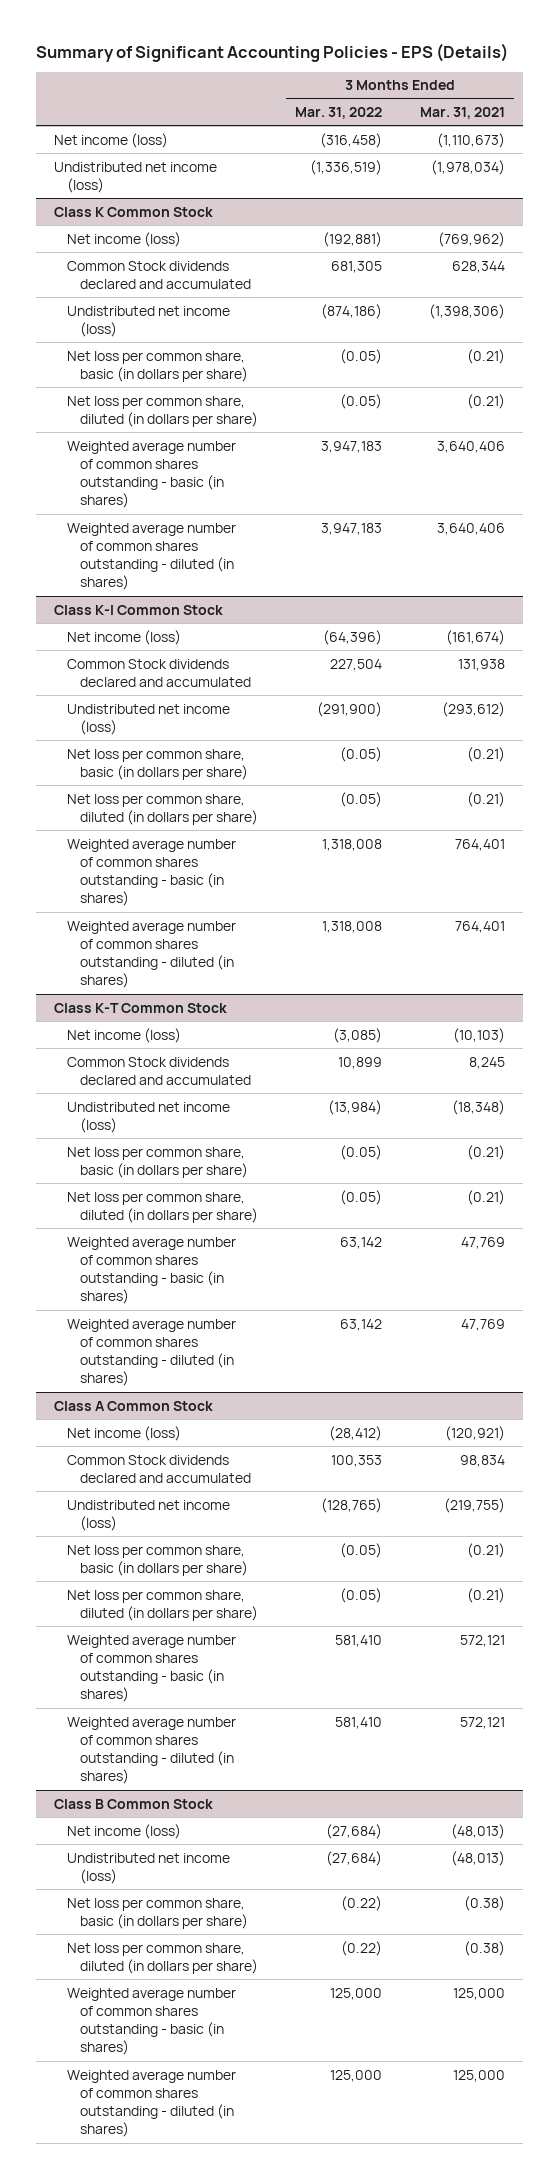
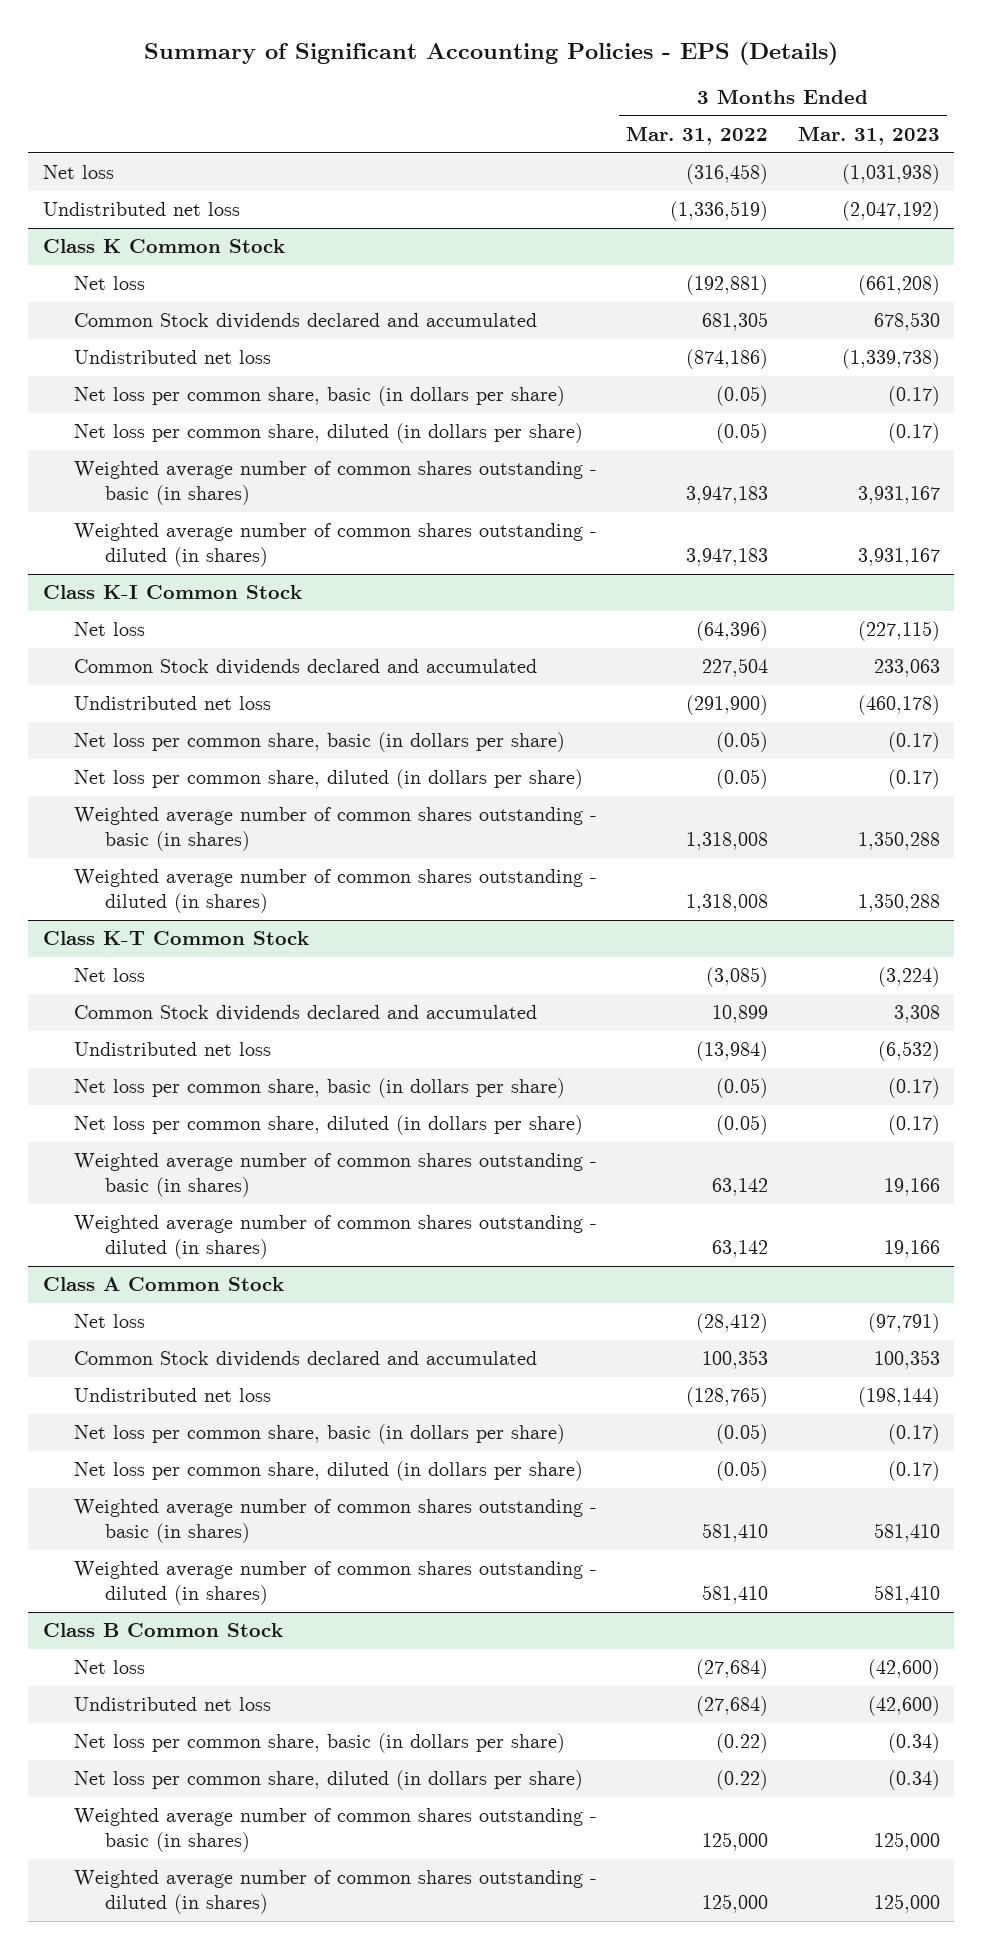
[419,107,505,120] Mar. 31, 2021 -> none
none -> [797,125,940,145] Mar. 31, 2023
[54,132,169,148] Net income (loss) -> [42,165,114,180] Net loss
[54,161,218,193] Undistributed net income (loss) -> [42,202,240,217] Undistributed net loss
[66,231,181,247] Net income (loss) -> [74,276,146,291] Net loss
[66,305,230,337] Undistributed net income (loss) -> [74,350,272,365] Undistributed net loss
[66,629,181,645] Net income (loss) -> [74,622,146,637] Net loss
[66,703,230,735] Undistributed net income (loss) -> [74,696,272,711] Undistributed net loss
[66,1027,181,1043] Net income (loss) -> [74,968,146,983] Net loss
[66,1101,230,1133] Undistributed net income (loss) -> [74,1042,272,1057] Undistributed net loss
[66,1425,181,1441] Net income (loss) -> [74,1314,146,1329] Net loss
[66,1499,230,1531] Undistributed net income (loss) -> [74,1388,272,1403] Undistributed net loss
[66,1823,181,1839] Net income (loss) -> [74,1660,146,1675] Net loss
[66,1852,230,1884] Undistributed net income (loss) -> [74,1697,272,1712] Undistributed net loss

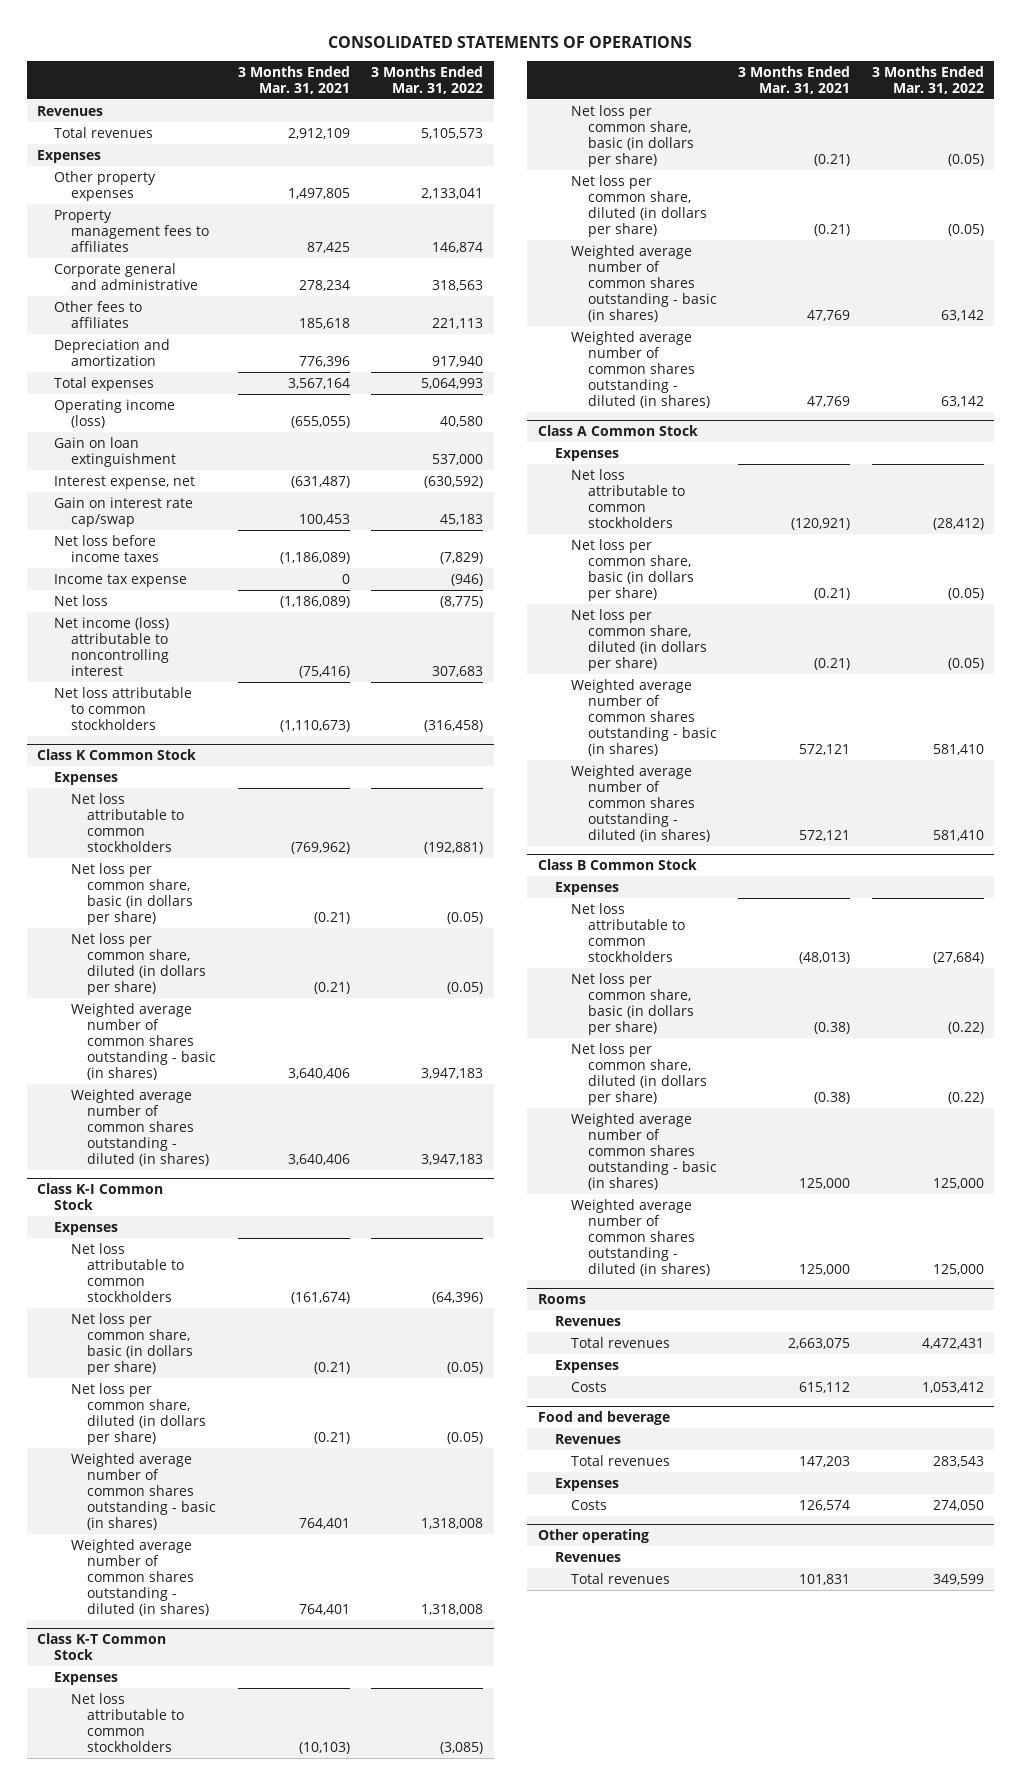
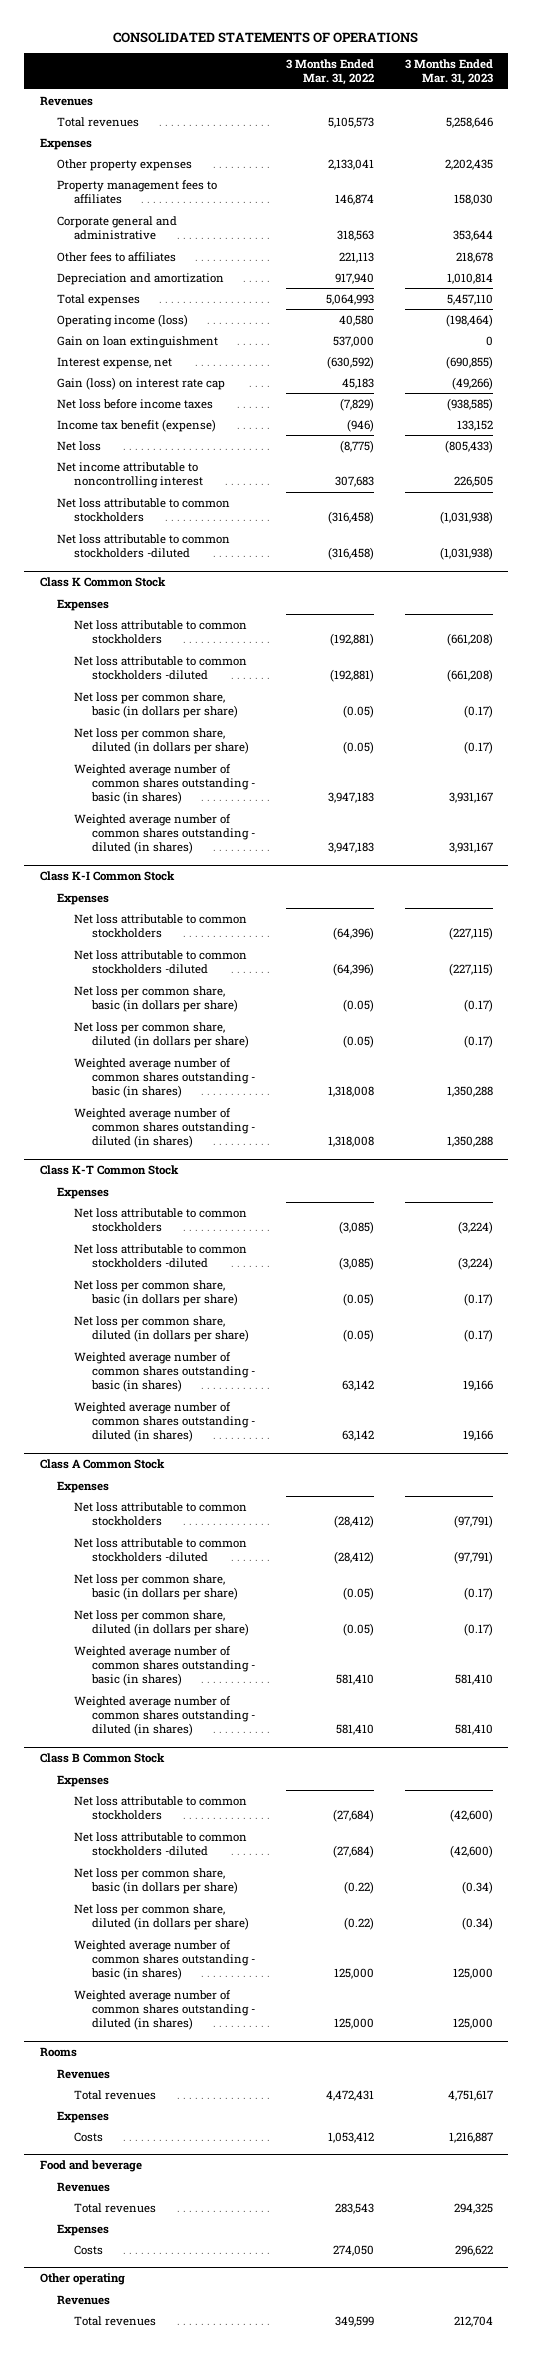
[237,65,350,94] 3 Months Ended Mar. 31, 2021 -> none
none -> [404,58,493,86] 3 Months Ended Mar. 31, 2023
[54,496,194,527] Gain on interest rate cap/swap -> [57,376,226,390] Gain (loss) on interest rate cap
[54,573,188,587] Income tax expense -> [57,418,217,432] Income tax benefit (expense)
[54,616,170,676] Net income (loss) attributable to noncontrolling interest -> [57,461,204,489] Net income attributable to noncontrolling interest
none -> [57,533,231,559] Net loss attributable to common stockholders -diluted
none -> [74,655,248,681] Net loss attributable to common stockholders -diluted
none -> [74,949,248,975] Net loss attributable to common stockholders -diluted
none -> [74,1243,248,1269] Net loss attributable to common stockholders -diluted
none -> [74,1537,248,1563] Net loss attributable to common stockholders -diluted
none -> [74,1831,248,1857] Net loss attributable to common stockholders -diluted

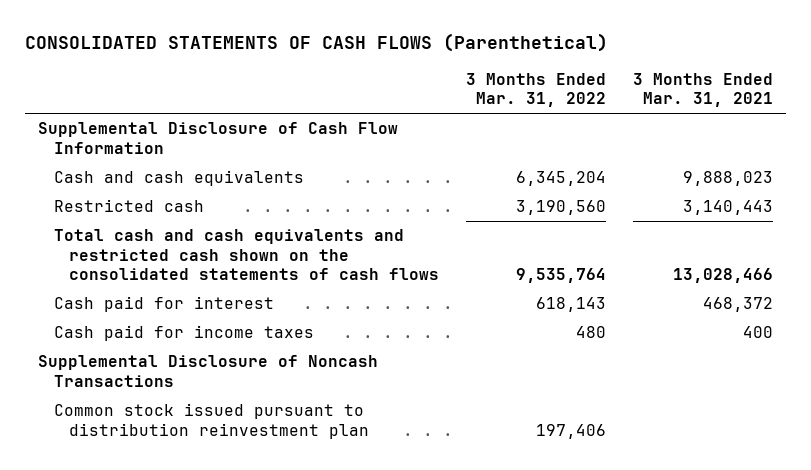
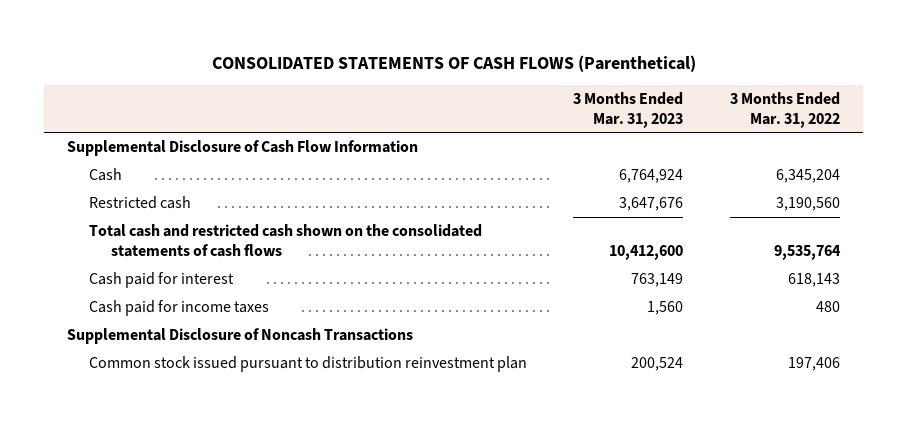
[632,72,773,108] 3 Months Ended Mar. 31, 2021 -> none
none -> [573,91,684,128] 3 Months Ended Mar. 31, 2023
[53,170,304,187] Cash and cash equivalents -> [89,168,123,182] Cash
[53,229,440,281] Total cash and cash equivalents and restricted cash shown on the consolidated statements of cash flows -> [89,224,483,257] Total cash and restricted cash shown on the consolidated statements of cash flows

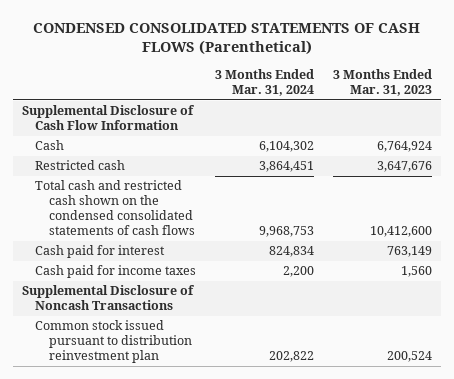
[211,54,696,72] CONSOLIDATED STATEMENTS OF CASH FLOWS (Parenthetical) -> [33,22,421,56] CONDENSED CONSOLIDATED STATEMENTS OF CASH FLOWS (Parenthetical)
[729,91,840,128] 3 Months Ended Mar. 31, 2022 -> none
none -> [215,69,315,97] 3 Months Ended Mar. 31, 2024
[89,224,483,257] Total cash and restricted cash shown on the consolidated statements of cash flows -> [35,180,195,236] Total cash and restricted cash shown on the condensed consolidated statements of cash flows

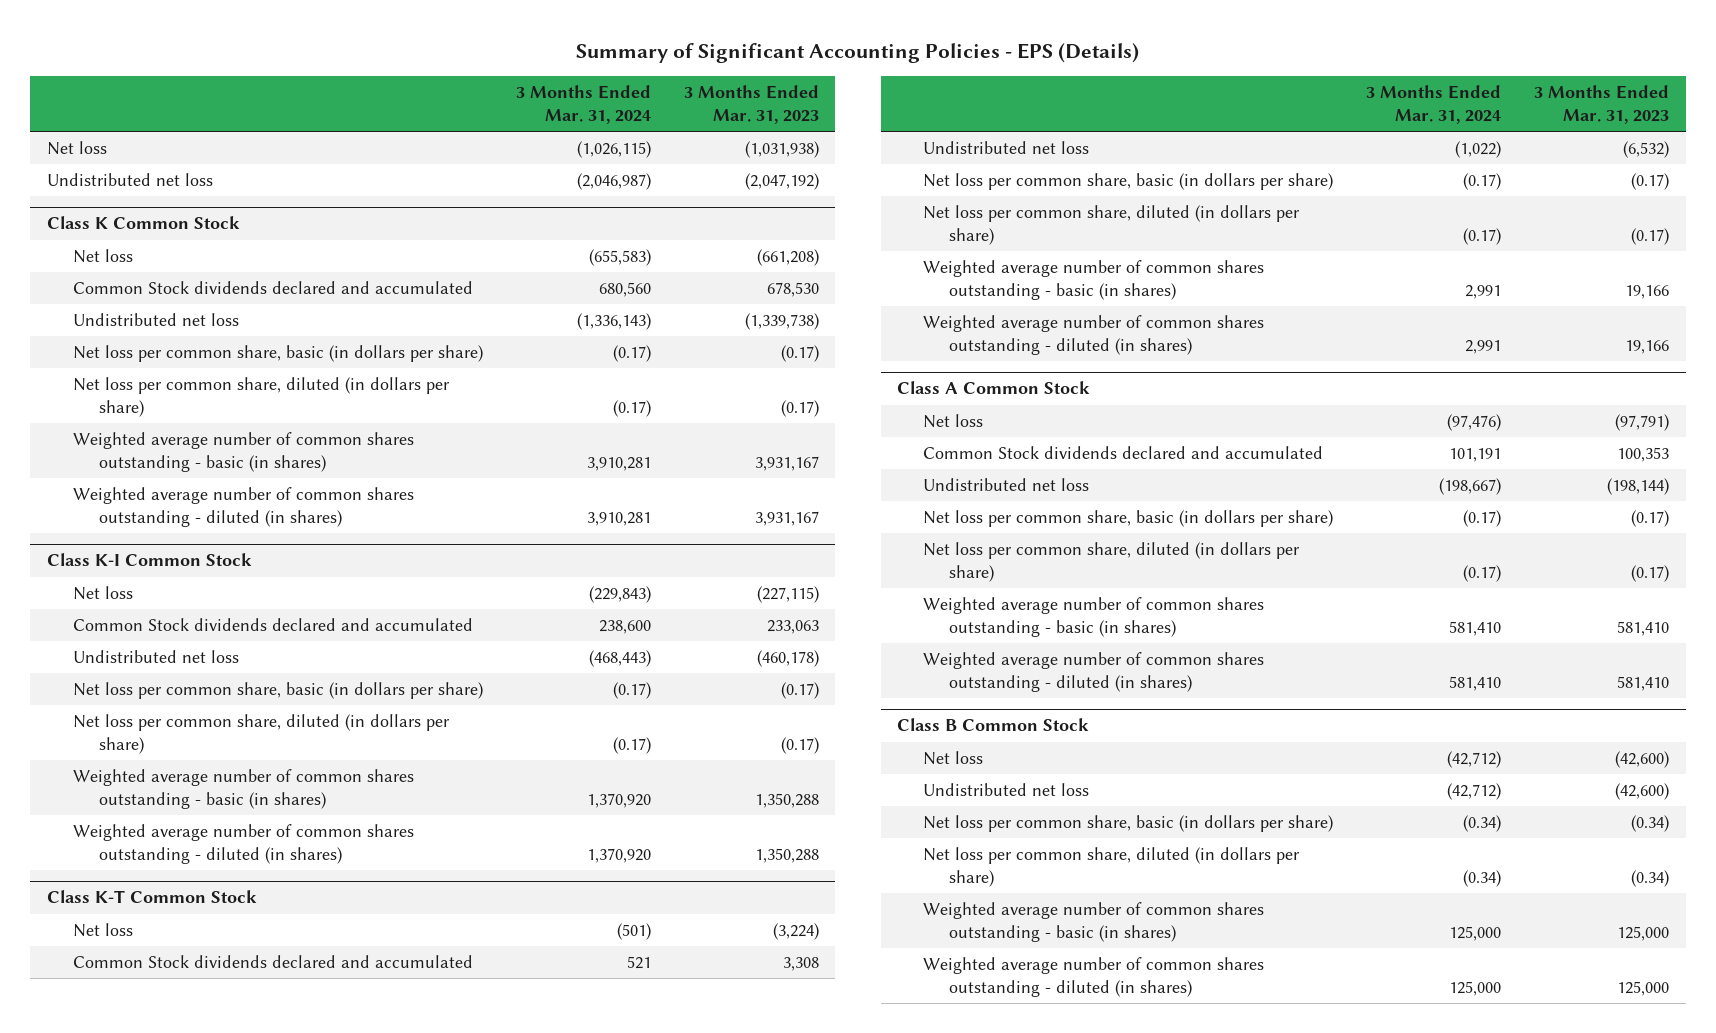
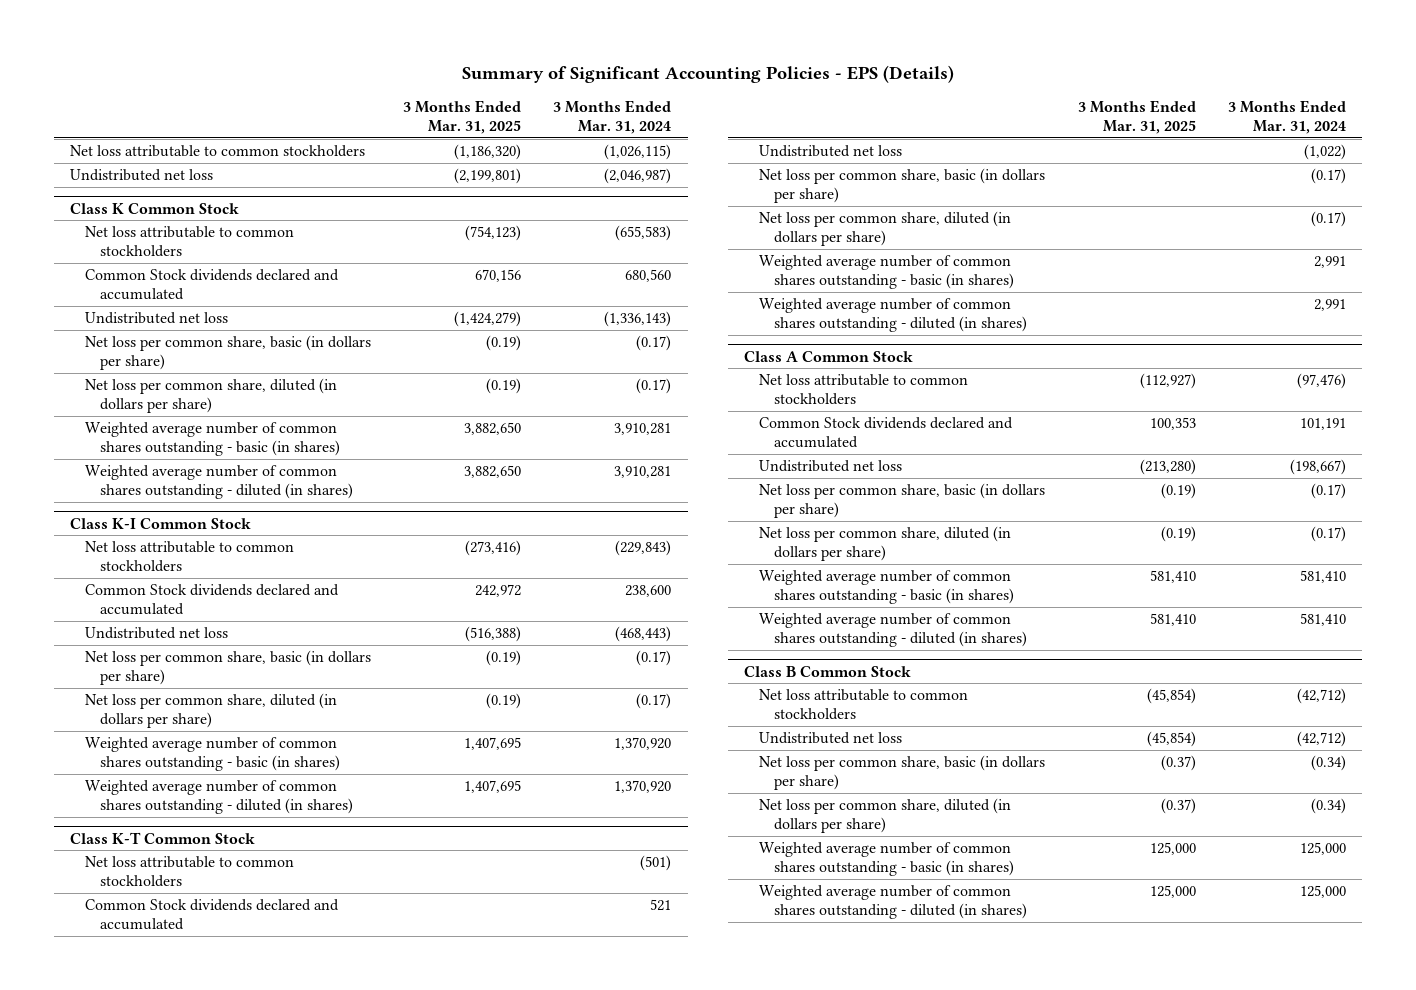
[683,85,819,124] 3 Months Ended Mar. 31, 2023 -> none
none -> [403,99,522,135] 3 Months Ended Mar. 31, 2025
[46,141,107,156] Net loss -> [69,145,365,158] Net loss attributable to common stockholders
[72,249,133,264] Net loss -> [84,226,294,258] Net loss attributable to common stockholders
[72,586,133,601] Net loss -> [84,541,294,573] Net loss attributable to common stockholders
[72,923,133,938] Net loss -> [84,856,294,888] Net loss attributable to common stockholders
[923,414,984,429] Net loss -> [759,374,969,406] Net loss attributable to common stockholders
[923,751,984,766] Net loss -> [759,689,969,721] Net loss attributable to common stockholders

